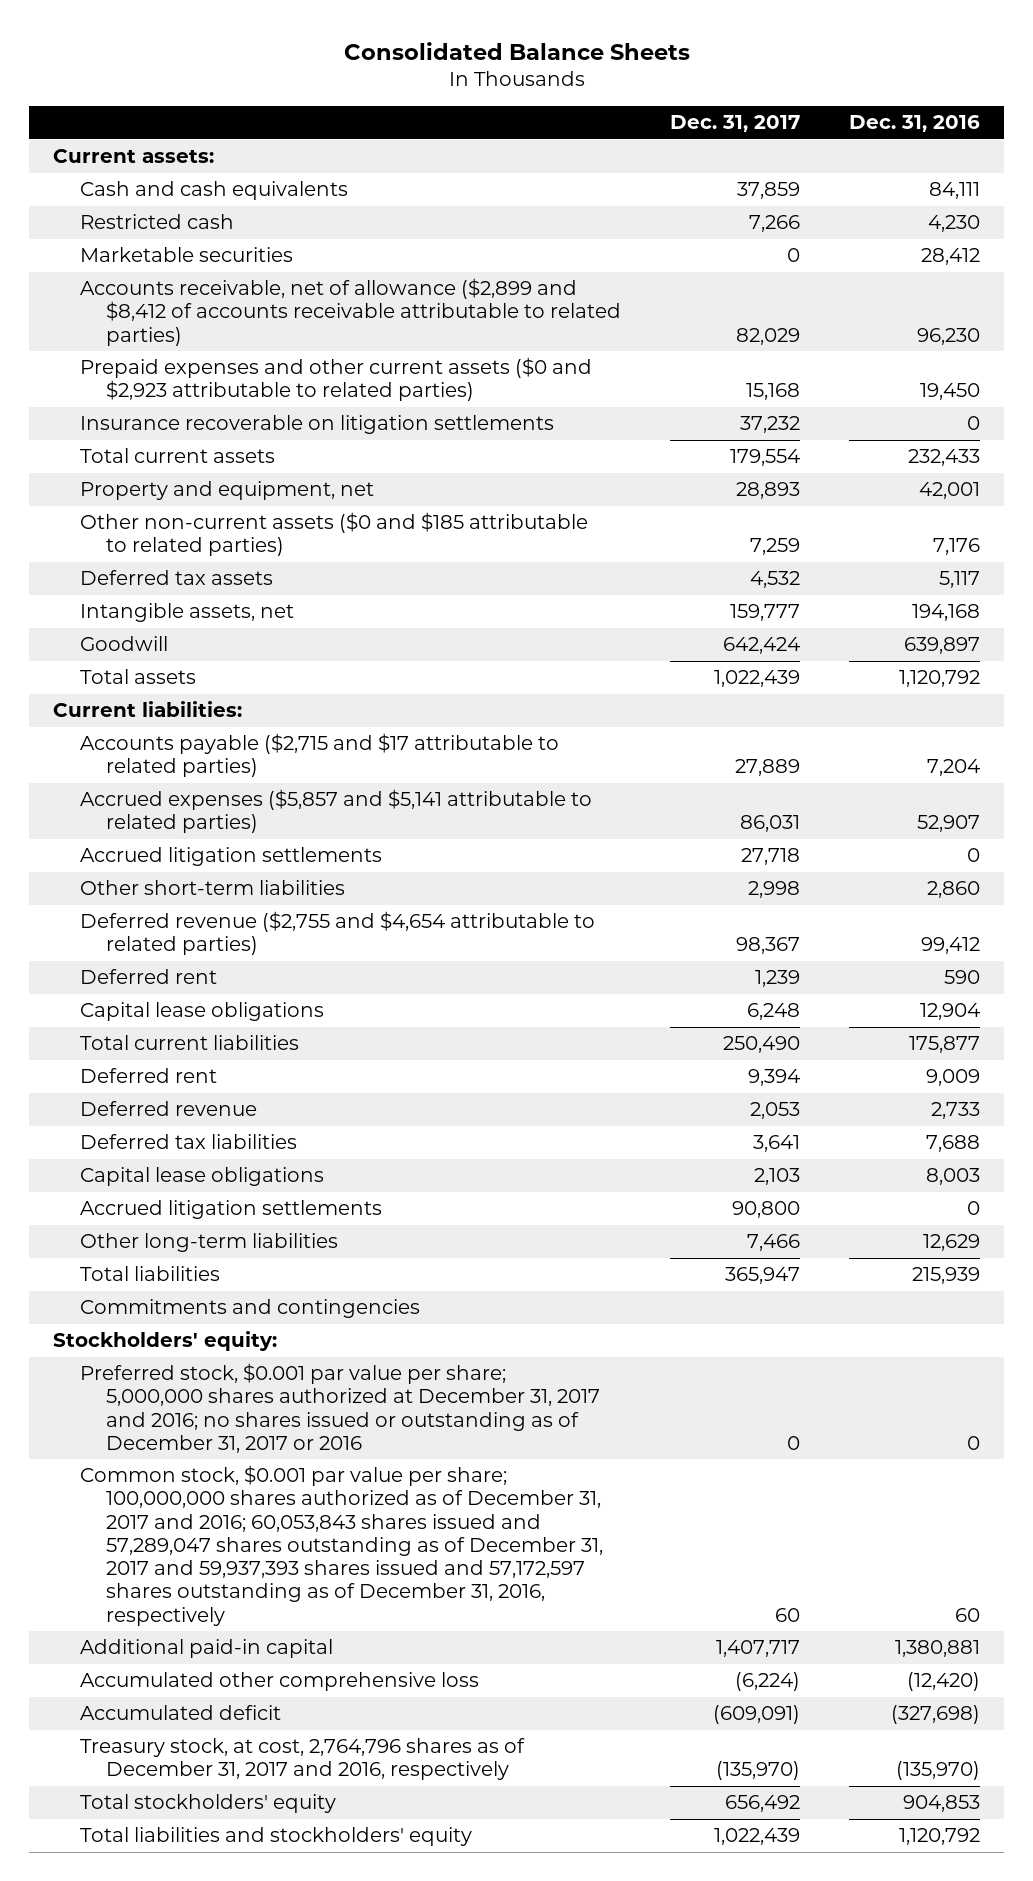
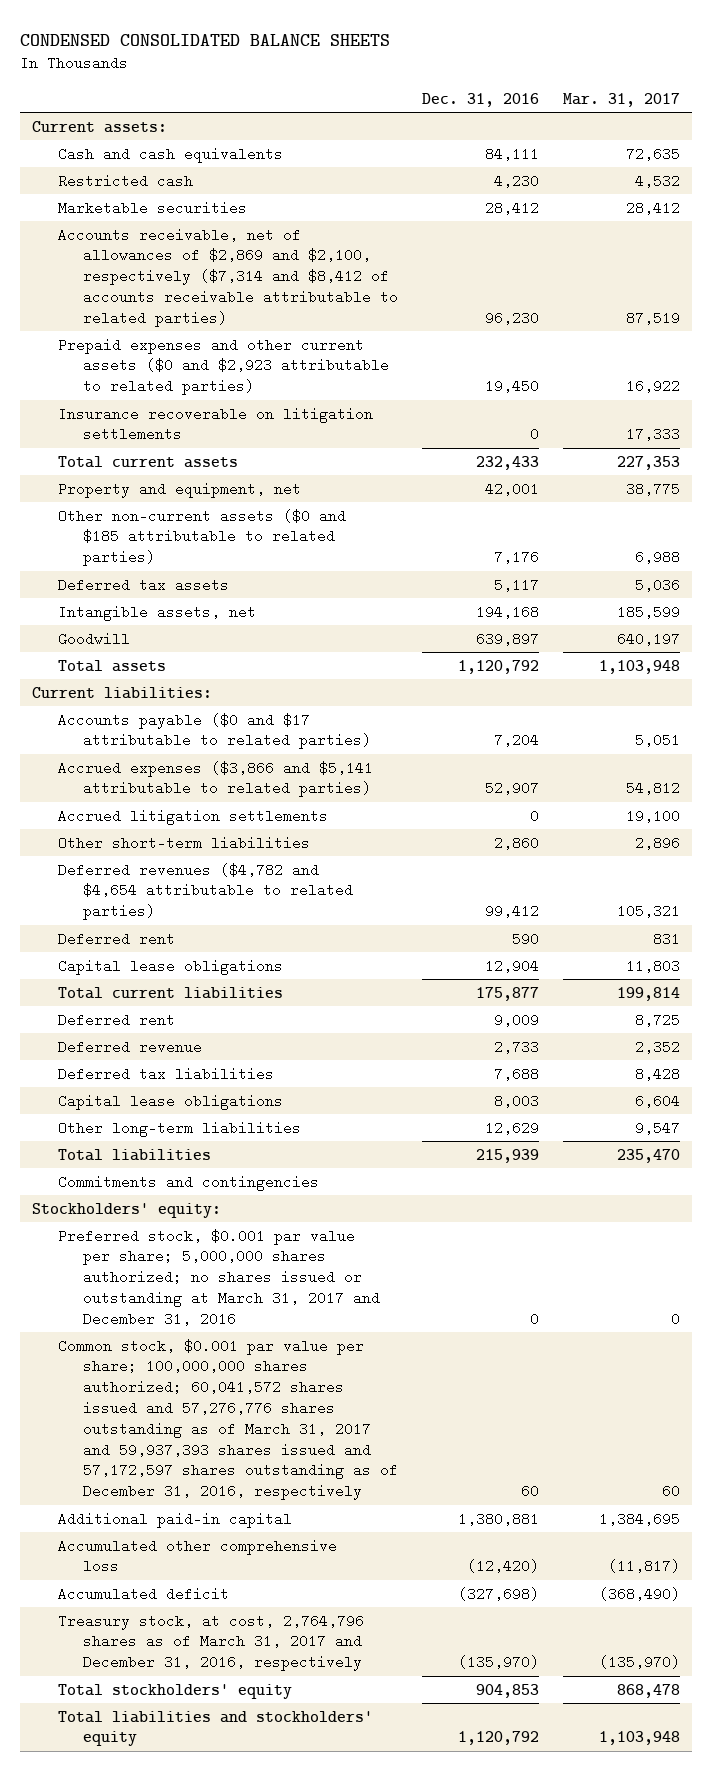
[343,41,690,60] Consolidated Balance Sheets -> [20,34,391,47] CONDENSED CONSOLIDATED BALANCE SHEETS
[670,115,801,133] Dec. 31, 2017 -> none
none -> [562,92,680,107] Mar. 31, 2017
[79,278,622,346] Accounts receivable, net of allowance ($2,899 and $8,412 of accounts receivable attributable to related parties) -> [57,227,398,327] Accounts receivable, net of allowances of $2,869 and $2,100, respectively ($7,314 and $8,412 of accounts receivable attributable to related parties)
[79,733,559,778] Accounts payable ($2,715 and $17 attributable to related parties) -> [57,712,371,750] Accounts payable ($0 and $17 attributable to related parties)
[79,789,592,834] Accrued expenses ($5,857 and $5,141 attributable to related parties) -> [57,760,373,798] Accrued expenses ($3,866 and $5,141 attributable to related parties)
[79,911,595,956] Deferred revenue ($2,755 and $4,654 attributable to related parties) -> [57,862,353,921] Deferred revenues ($4,782 and $4,654 attributable to related parties)
[79,1200,382,1220] Accrued litigation settlements -> none
[79,1363,601,1453] Preferred stock, $0.001 par value per share; 5,000,000 shares authorized at December 31, 2017 and 2016; no shares issued or outstanding as of December 31, 2017 or 2016 -> [57,1228,380,1326] Preferred stock, $0.001 par value per share; 5,000,000 shares authorized; no shares issued or outstanding at March 31, 2017 and December 31, 2016
[79,1465,604,1626] Common stock, $0.001 par value per share; 100,000,000 shares authorized as of December 31, 2017 and 2016; 60,053,843 shares issued and 57,289,047 shares outstanding as of December 31, 2017 and 59,937,393 shares issued and 57,172,597 shares outstanding as of December 31, 2016, respectively -> [57,1338,398,1501] Common stock, $0.001 par value per share; 100,000,000 shares authorized; 60,041,572 shares issued and 57,276,776 shares outstanding as of March 31, 2017 and 59,937,393 shares issued and 57,172,597 shares outstanding as of December 31, 2016, respectively
[79,1738,525,1781] Treasury stock, at cost, 2,764,796 shares as of December 31, 2017 and 2016, respectively -> [57,1613,364,1672] Treasury stock, at cost, 2,764,796 shares as of March 31, 2017 and December 31, 2016, respectively

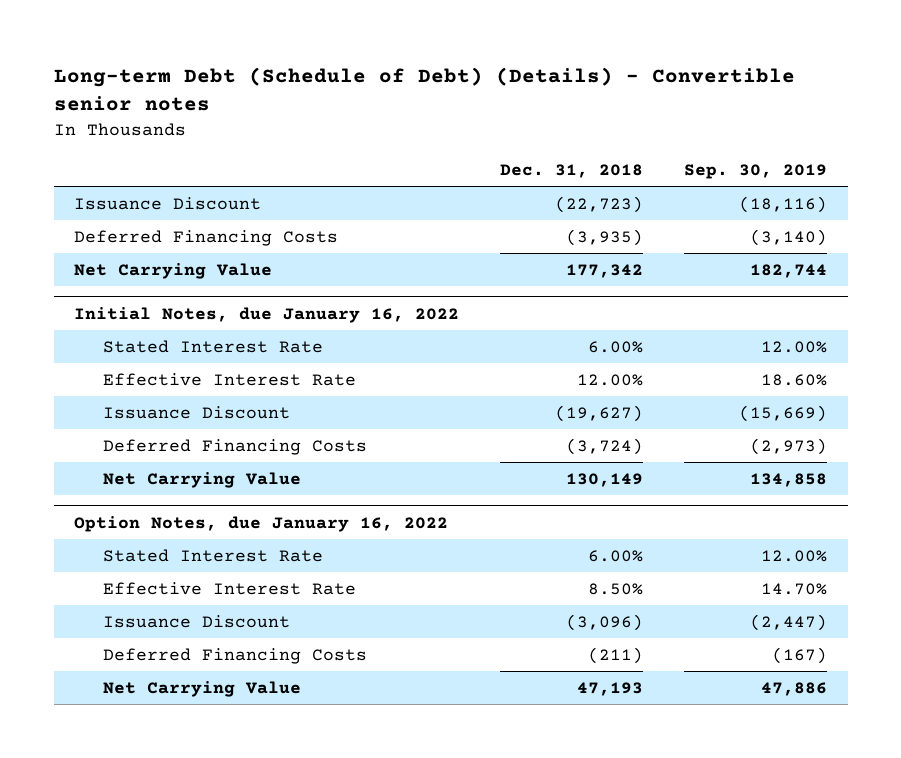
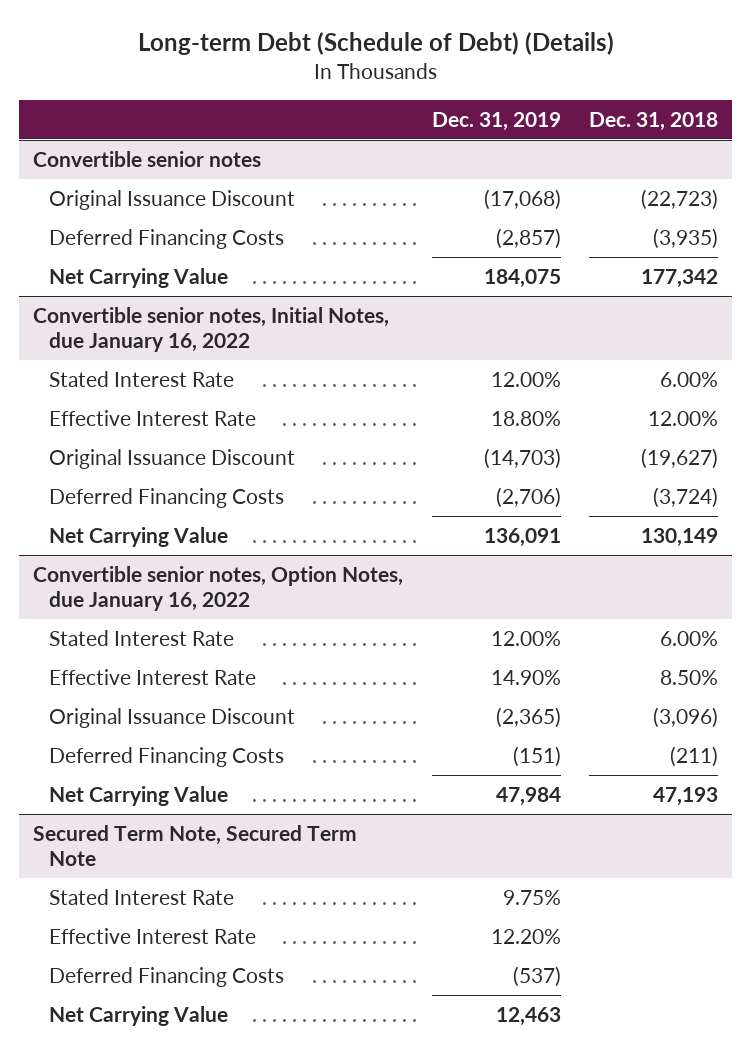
[53,66,795,112] Long-term Debt (Schedule of Debt) (Details) - Convertible senior notes -> [137,32,614,56] Long-term Debt (Schedule of Debt) (Details)
[684,163,828,179] Sep. 30, 2019 -> none
none -> [431,111,561,131] Dec. 31, 2019
none -> [33,150,262,167] Convertible senior notes
[74,196,262,210] Issuance Discount -> [48,189,295,210] Original Issuance Discount
[74,306,460,323] Initial Notes, due January 16, 2022 -> [33,306,390,353] Convertible senior notes, Initial Notes, due January 16, 2022
[102,405,290,419] Issuance Discount -> [48,448,295,469] Original Issuance Discount
[74,515,449,532] Option Notes, due January 16, 2022 -> [33,565,404,612] Convertible senior notes, Option Notes, due January 16, 2022
[102,614,290,628] Issuance Discount -> [48,707,295,728] Original Issuance Discount
none -> [33,824,358,867] Secured Term Note, Secured Term Note
none -> [48,888,234,905] Stated Interest Rate
none -> [48,927,256,944] Effective Interest Rate
none -> [48,966,284,987] Deferred Financing Costs
none -> [48,1005,228,1026] Net Carrying Value

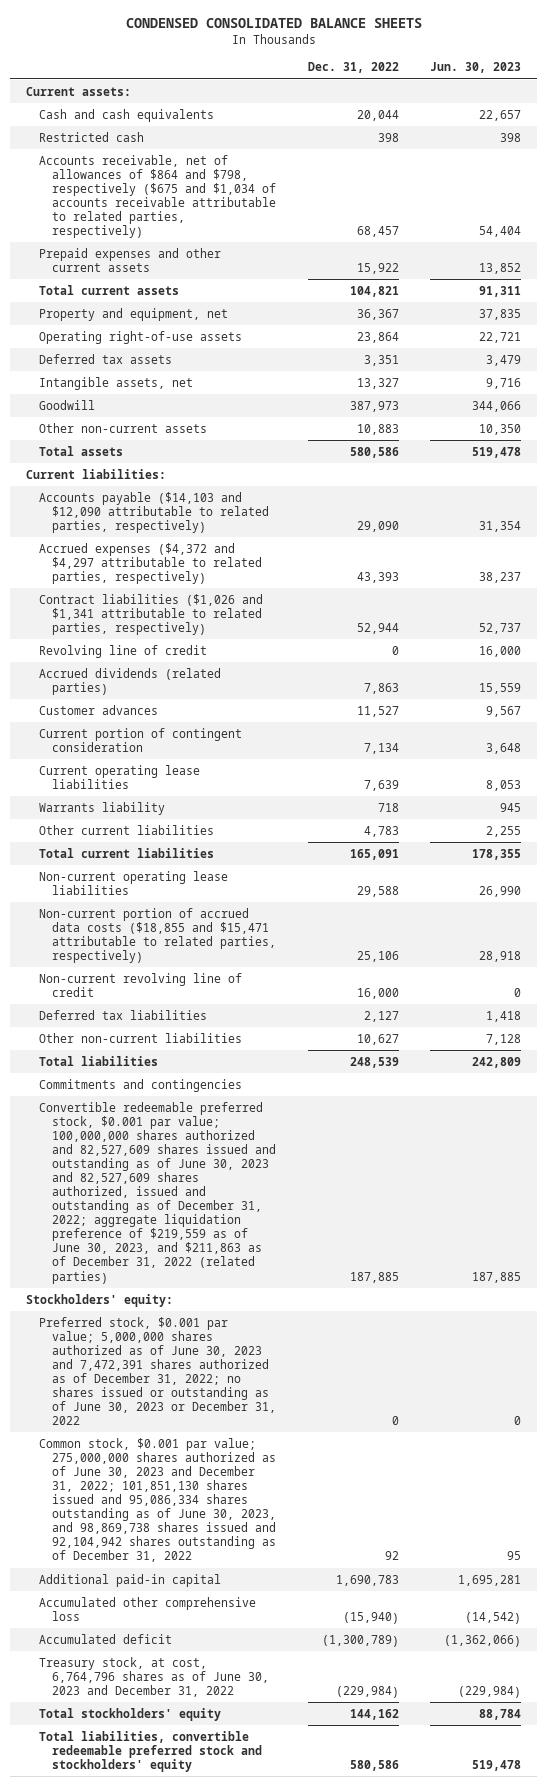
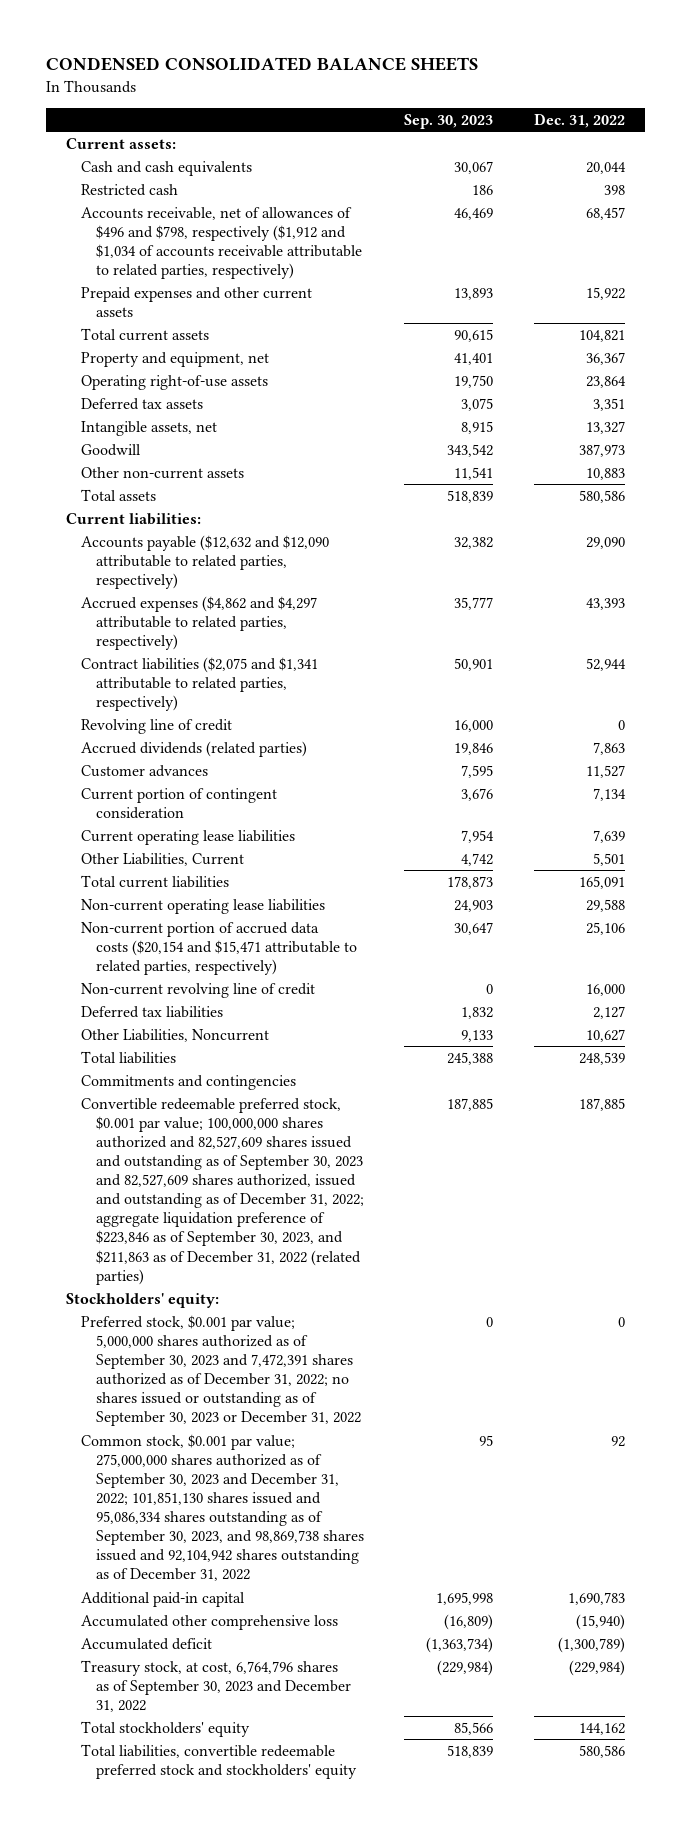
[430,62,522,74] Jun. 30, 2023 -> none
none -> [404,113,494,129] Sep. 30, 2023
[39,154,276,239] Accounts receivable, net of allowances of $864 and $798, respectively ($675 and $1,034 of accounts receivable attributable to related parties, respectively) -> [80,206,362,280] Accounts receivable, net of allowances of $496 and $798, respectively ($1,912 and $1,034 of accounts receivable attributable to related parties, respectively)
[39,491,269,533] Accounts payable ($14,103 and $12,090 attributable to related parties, respectively) -> [80,534,329,589] Accounts payable ($12,632 and $12,090 attributable to related parties, respectively)
[39,542,262,584] Accrued expenses ($4,372 and $4,297 attributable to related parties, respectively) -> [80,595,317,650] Accrued expenses ($4,862 and $4,297 attributable to related parties, respectively)
[39,593,264,635] Contract liabilities ($1,026 and $1,341 attributable to related parties, respectively) -> [80,656,318,711] Contract liabilities ($2,075 and $1,341 attributable to related parties, respectively)
[39,801,166,815] Warrants liability -> none
[39,824,215,835] Other current liabilities -> [80,852,244,866] Other Liabilities, Current
[363,825,399,837] 4,783 -> [592,852,625,866] 5,501
[39,907,276,963] Non-current portion of accrued data costs ($18,855 and $15,471 attributable to related parties, respectively) -> [80,921,357,975] Non-current portion of accrued data costs ($20,154 and $15,471 attributable to related parties, respectively)
[39,1032,243,1043] Other non-current liabilities -> [80,1028,269,1042] Other Liabilities, Noncurrent
[39,1101,276,1284] Convertible redeemable preferred stock, $0.001 par value; 100,000,000 shares authorized and 82,527,609 shares issued and outstanding as of June 30, 2023 and 82,527,609 shares authorized, issued and outstanding as of December 31, 2022; aggregate liquidation preference of $219,559 as of June 30, 2023, and $211,863 as of December 31, 2022 (related parties) -> [80,1097,364,1285] Convertible redeemable preferred stock, $0.001 par value; 100,000,000 shares authorized and 82,527,609 shares issued and outstanding as of September 30, 2023 and 82,527,609 shares authorized, issued and outstanding as of December 31, 2022; aggregate liquidation preference of $223,846 as of September 30, 2023, and $211,863 as of December 31, 2022 (related parties)
[39,1316,276,1426] Preferred stock, $0.001 par value; 5,000,000 shares authorized as of June 30, 2023 and 7,472,391 shares authorized as of December 31, 2022; no shares issued or outstanding as of June 30, 2023 or December 31, 2022 -> [80,1314,361,1427] Preferred stock, $0.001 par value; 5,000,000 shares authorized as of September 30, 2023 and 7,472,391 shares authorized as of December 31, 2022; no shares issued or outstanding as of September 30, 2023 or December 31, 2022
[39,1437,276,1563] Common stock, $0.001 par value; 275,000,000 shares authorized as of June 30, 2023 and December 31, 2022; 101,851,130 shares issued and 95,086,334 shares outstanding as of June 30, 2023, and 98,869,738 shares issued and 92,104,942 shares outstanding as of December 31, 2022 -> [80,1433,364,1582] Common stock, $0.001 par value; 275,000,000 shares authorized as of September 30, 2023 and December 31, 2022; 101,851,130 shares issued and 95,086,334 shares outstanding as of September 30, 2023, and 98,869,738 shares issued and 92,104,942 shares outstanding as of December 31, 2022
[39,1656,269,1697] Treasury stock, at cost, 6,764,796 shares as of June 30, 2023 and December 31, 2022 -> [80,1659,351,1712] Treasury stock, at cost, 6,764,796 shares as of September 30, 2023 and December 31, 2022

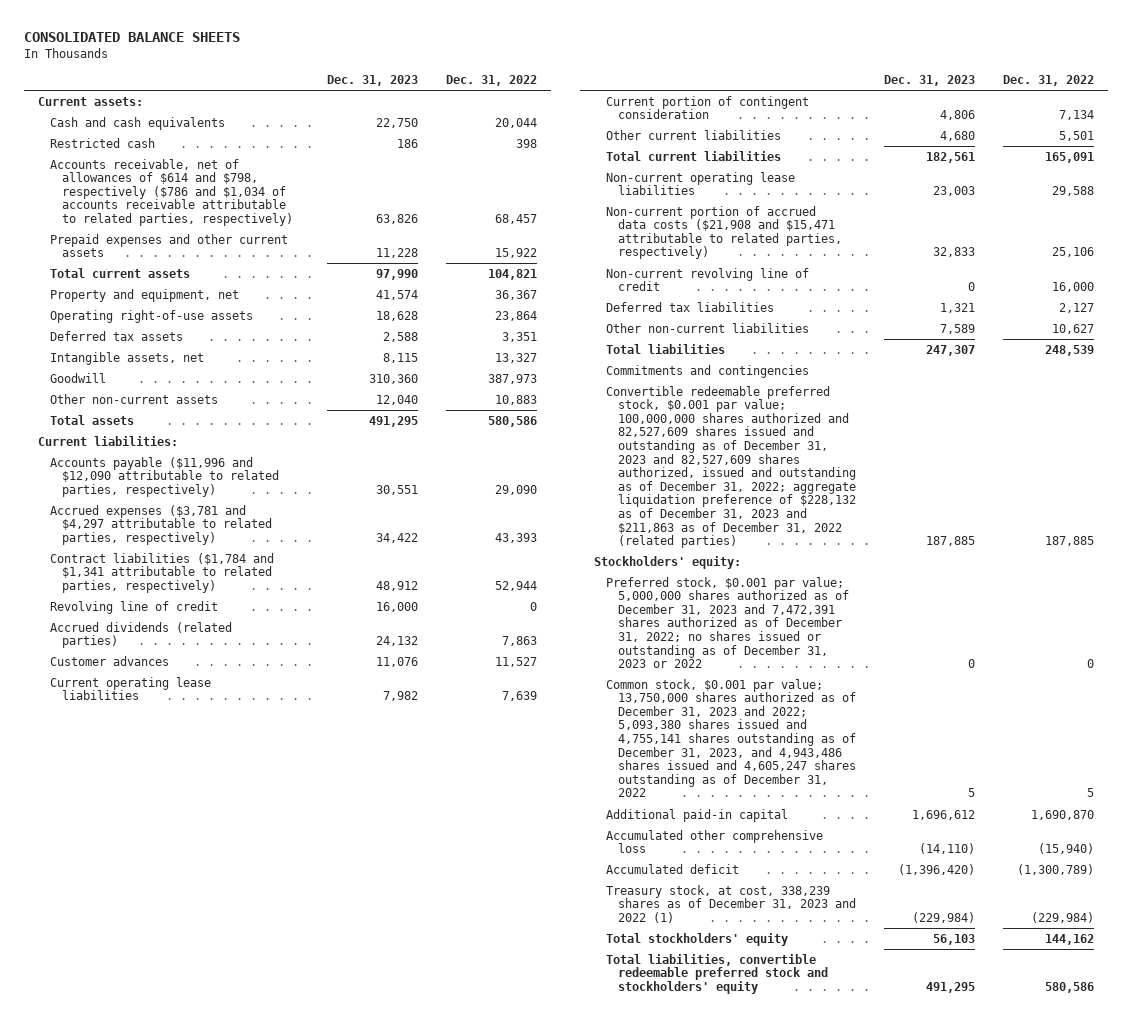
[45,57,478,72] CONDENSED CONSOLIDATED BALANCE SHEETS -> [23,31,240,42] CONSOLIDATED BALANCE SHEETS
[404,113,494,129] Sep. 30, 2023 -> none
none -> [327,74,419,86] Dec. 31, 2023
[80,206,362,280] Accounts receivable, net of allowances of $496 and $798, respectively ($1,912 and $1,034 of accounts receivable attributable to related parties, respectively) -> [49,158,293,227] Accounts receivable, net of allowances of $614 and $798, respectively ($786 and $1,034 of accounts receivable attributable to related parties, respectively)
[80,534,329,589] Accounts payable ($12,632 and $12,090 attributable to related parties, respectively) -> [49,456,279,497] Accounts payable ($11,996 and $12,090 attributable to related parties, respectively)
[80,595,317,650] Accrued expenses ($4,862 and $4,297 attributable to related parties, respectively) -> [49,504,272,545] Accrued expenses ($3,781 and $4,297 attributable to related parties, respectively)
[80,656,318,711] Contract liabilities ($2,075 and $1,341 attributable to related parties, respectively) -> [49,552,274,593] Contract liabilities ($1,784 and $1,341 attributable to related parties, respectively)
[80,787,277,819] Current portion of contingent consideration -> [606,95,810,120] Current portion of contingent consideration
[80,852,244,866] Other Liabilities, Current -> [606,129,782,140] Other current liabilities
[80,921,357,975] Non-current portion of accrued data costs ($20,154 and $15,471 attributable to related parties, respectively) -> [606,205,843,260] Non-current portion of accrued data costs ($21,908 and $15,471 attributable to related parties, respectively)
[80,1028,269,1042] Other Liabilities, Noncurrent -> [606,322,810,333] Other non-current liabilities
[80,1097,364,1285] Convertible redeemable preferred stock, $0.001 par value; 100,000,000 shares authorized and 82,527,609 shares issued and outstanding as of September 30, 2023 and 82,527,609 shares authorized, issued and outstanding as of December 31, 2022; aggregate liquidation preference of $223,846 as of September 30, 2023, and $211,863 as of December 31, 2022 (related parties) -> [606,385,857,549] Convertible redeemable preferred stock, $0.001 par value; 100,000,000 shares authorized and 82,527,609 shares issued and outstanding as of December 31, 2023 and 82,527,609 shares authorized, issued and outstanding as of December 31, 2022; aggregate liquidation preference of $228,132 as of December 31, 2023 and $211,863 as of December 31, 2022 (related parties)
[80,1314,361,1427] Preferred stock, $0.001 par value; 5,000,000 shares authorized as of September 30, 2023 and 7,472,391 shares authorized as of December 31, 2022; no shares issued or outstanding as of September 30, 2023 or December 31, 2022 -> [606,576,850,669] Preferred stock, $0.001 par value; 5,000,000 shares authorized as of December 31, 2023 and 7,472,391 shares authorized as of December 31, 2022; no shares issued or outstanding as of December 31, 2023 or 2022
[80,1433,364,1582] Common stock, $0.001 par value; 275,000,000 shares authorized as of September 30, 2023 and December 31, 2022; 101,851,130 shares issued and 95,086,334 shares outstanding as of September 30, 2023, and 98,869,738 shares issued and 92,104,942 shares outstanding as of December 31, 2022 -> [606,678,857,798] Common stock, $0.001 par value; 13,750,000 shares authorized as of December 31, 2023 and 2022; 5,093,380 shares issued and 4,755,141 shares outstanding as of December 31, 2023, and 4,943,486 shares issued and 4,605,247 shares outstanding as of December 31, 2022
[610,1435,625,1447] 92 -> [1086,788,1094,798] 5
[567,1591,625,1605] 1,690,783 -> [1030,809,1094,820] 1,690,870
[80,1659,351,1712] Treasury stock, at cost, 6,764,796 shares as of September 30, 2023 and December 31, 2022 -> [606,884,857,923] Treasury stock, at cost, 338,239 shares as of December 31, 2023 and 2022 (1)

